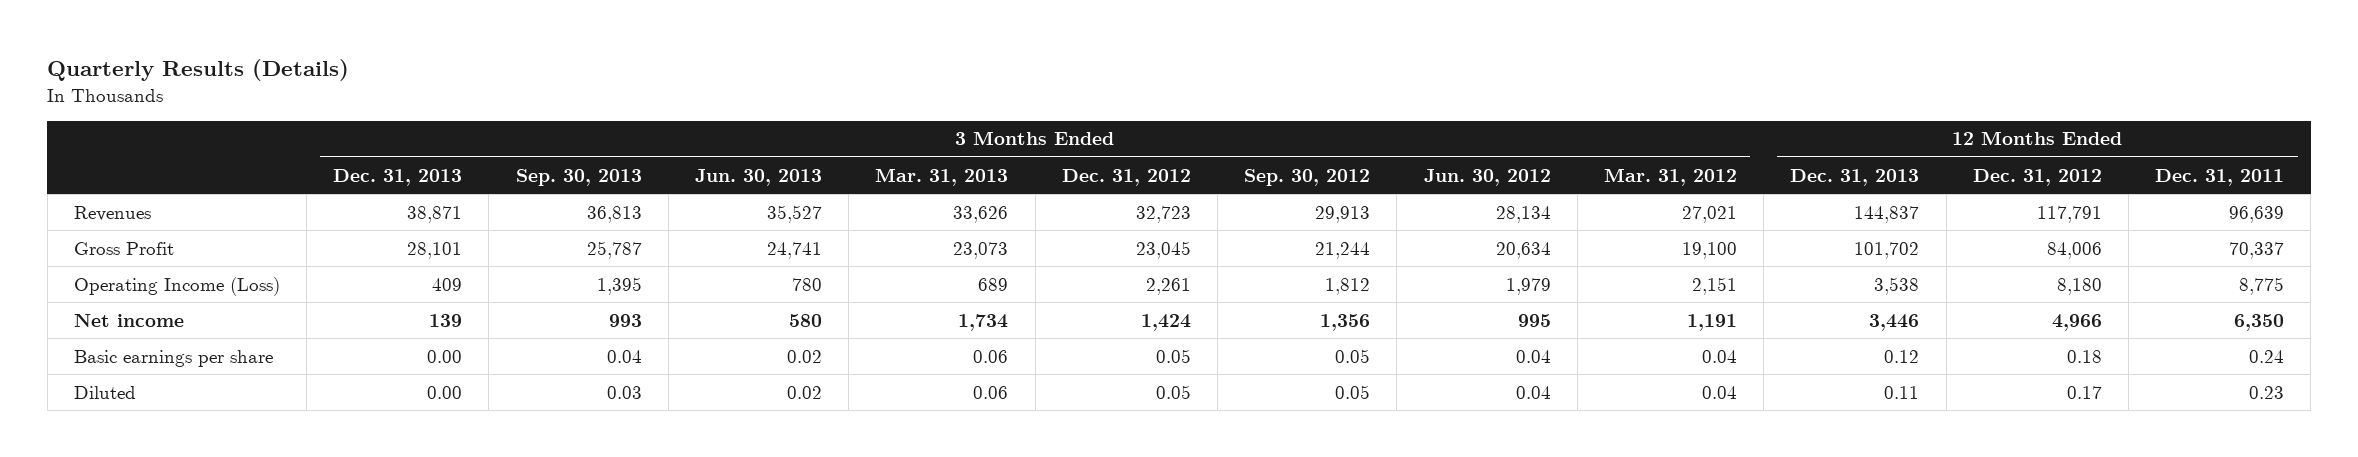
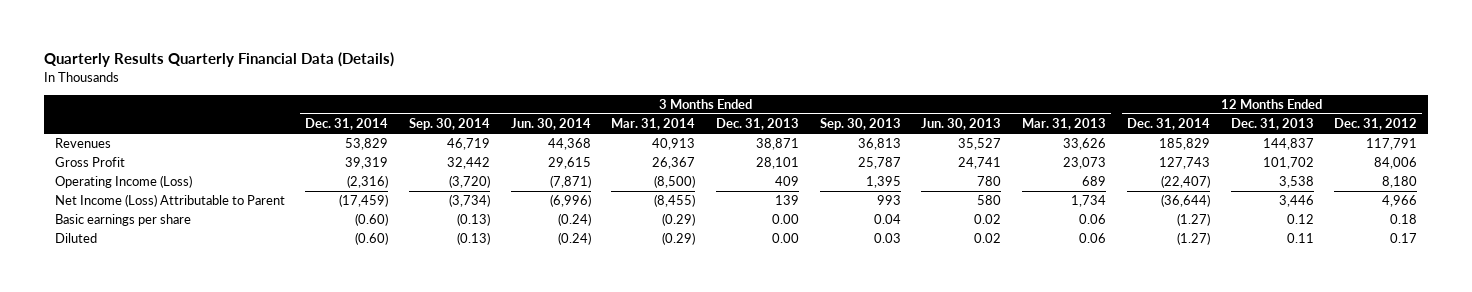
[47,59,350,82] Quarterly Results (Details) -> [44,52,395,68] Quarterly Results Quarterly Financial Data (Details)
[1061,168,1191,186] Dec. 31, 2012 -> none
[1244,168,1371,186] Sep. 30, 2012 -> none
[1423,168,1551,186] Jun. 30, 2012 -> none
[1604,167,1738,186] Mar. 31, 2012 -> none
[2155,168,2285,186] Dec. 31, 2011 -> none
none -> [305,118,389,131] Dec. 31, 2014
none -> [409,118,491,131] Sep. 30, 2014
none -> [510,118,591,131] Jun. 30, 2014
none -> [611,118,696,131] Mar. 31, 2014
none -> [1126,118,1210,131] Dec. 31, 2014
[73,313,184,327] Net income -> [54,194,285,208] Net Income (Loss) Attributable to Parent

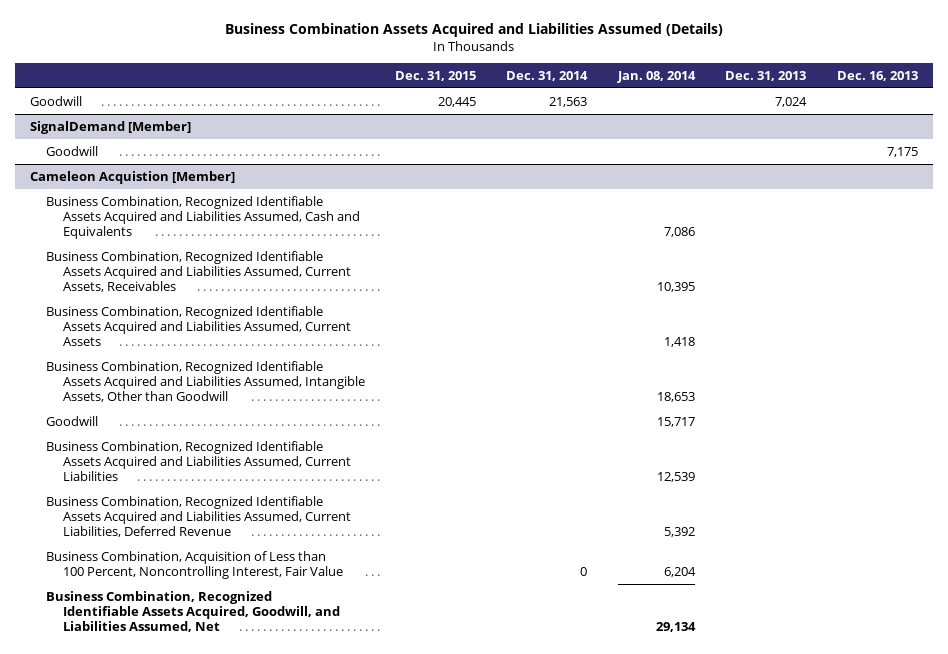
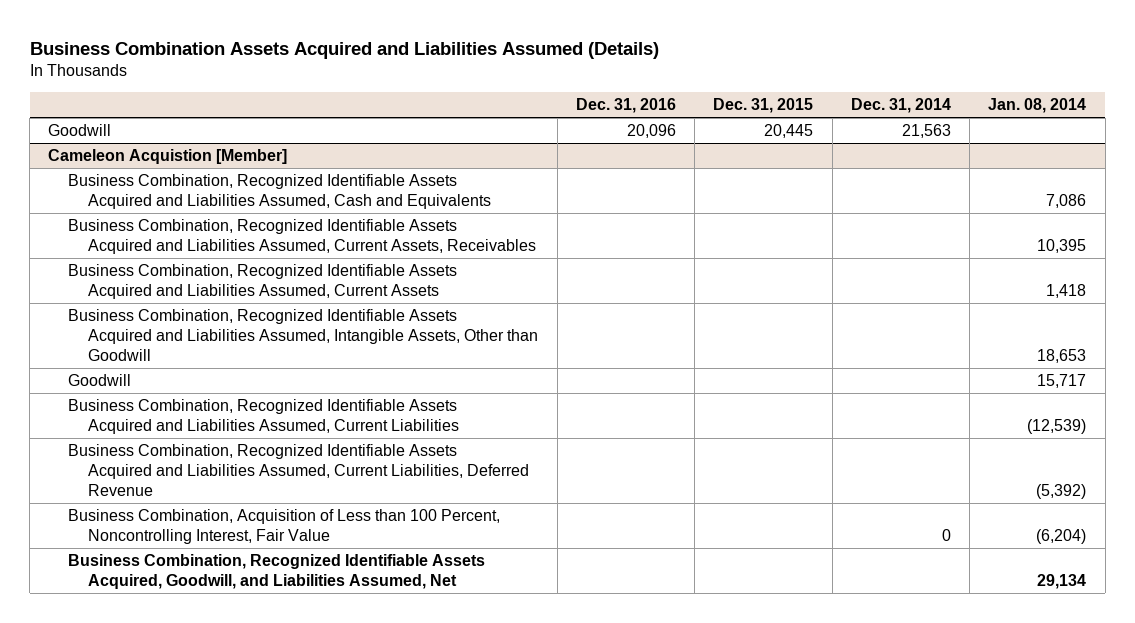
[725,70,807,81] Dec. 31, 2013 -> none
[836,70,918,81] Dec. 16, 2013 -> none
none -> [575,98,676,114] Dec. 31, 2016
[29,120,191,134] SignalDemand [Member] -> none
[46,145,99,156] Goodwill -> none
[656,472,695,483] 12,539 -> [1027,418,1087,434] (12,539)
[663,527,695,538] 5,392 -> [1036,483,1087,499] (5,392)
[663,567,696,578] 6,204 -> [1036,528,1087,544] (6,204)

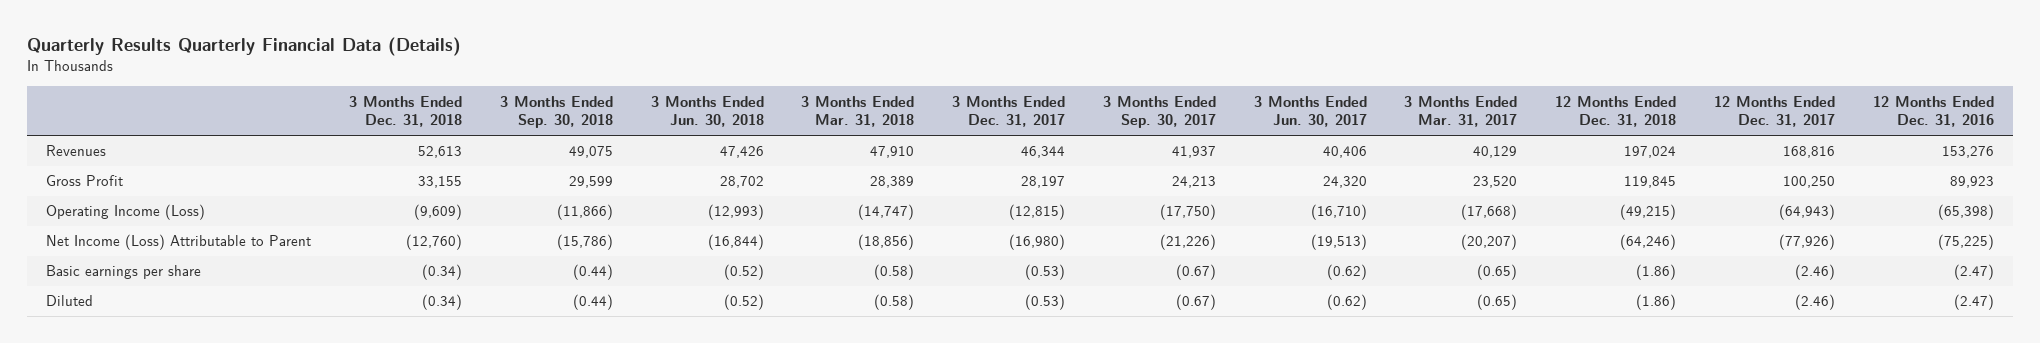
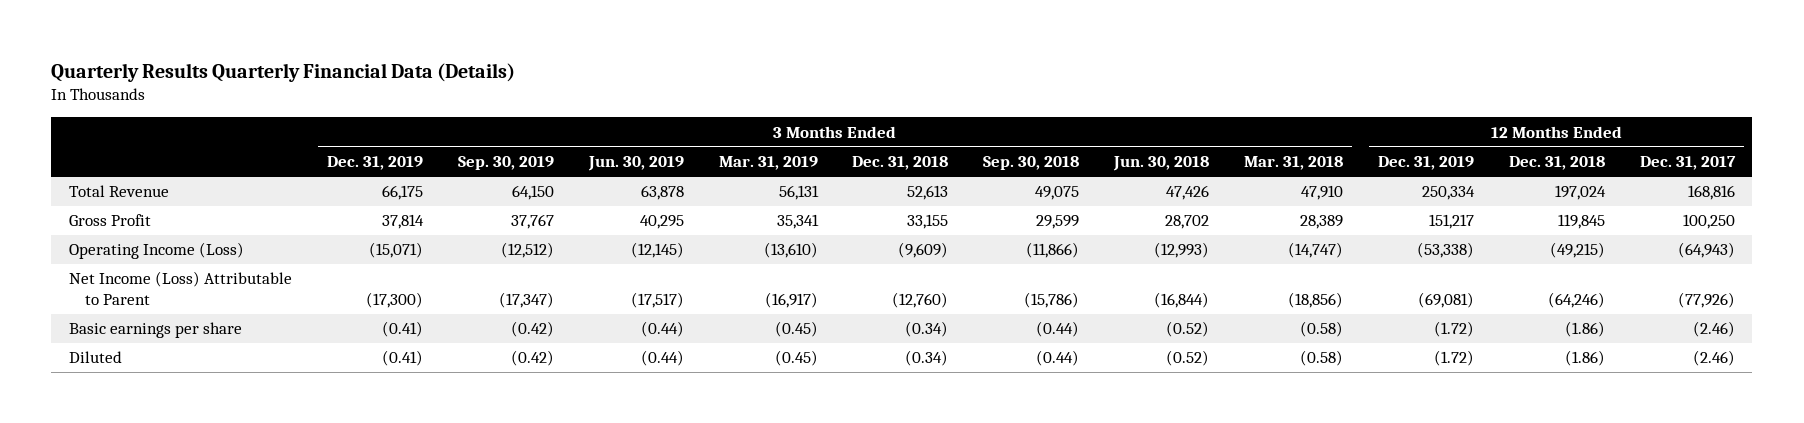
[952,95,1066,128] 3 Months Ended Dec. 31, 2017 -> none
[1102,95,1216,129] 3 Months Ended Sep. 30, 2017 -> none
[1253,95,1367,128] 3 Months Ended Jun. 30, 2017 -> none
[1404,95,1518,128] 3 Months Ended Mar. 31, 2017 -> none
[1872,95,1994,128] 12 Months Ended Dec. 31, 2016 -> none
none -> [326,156,423,171] Dec. 31, 2019
none -> [457,156,554,171] Sep. 30, 2019
none -> [587,156,684,172] Jun. 30, 2019
none -> [718,156,818,171] Mar. 31, 2019
none -> [1378,156,1475,171] Dec. 31, 2019
[46,145,107,157] Revenues -> [68,185,169,198] Total Revenue

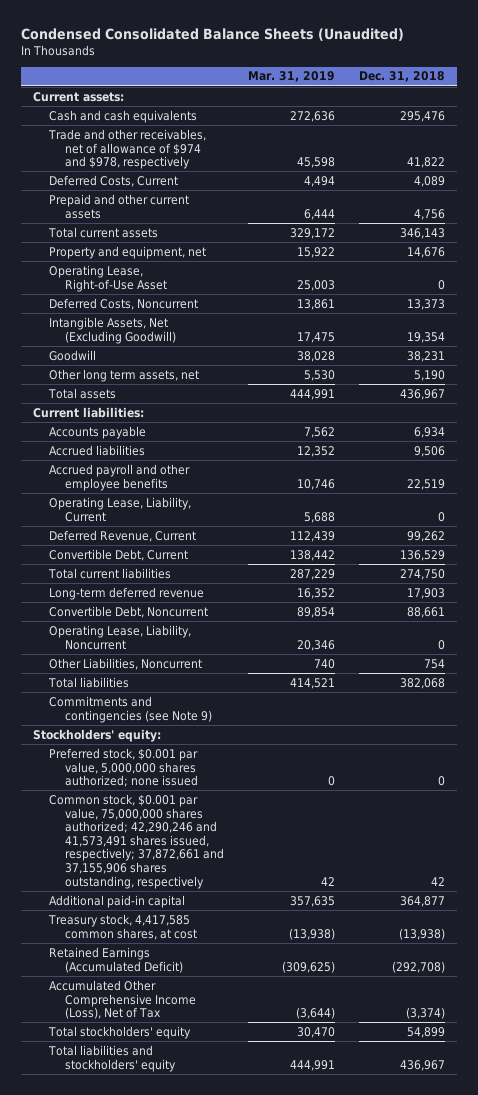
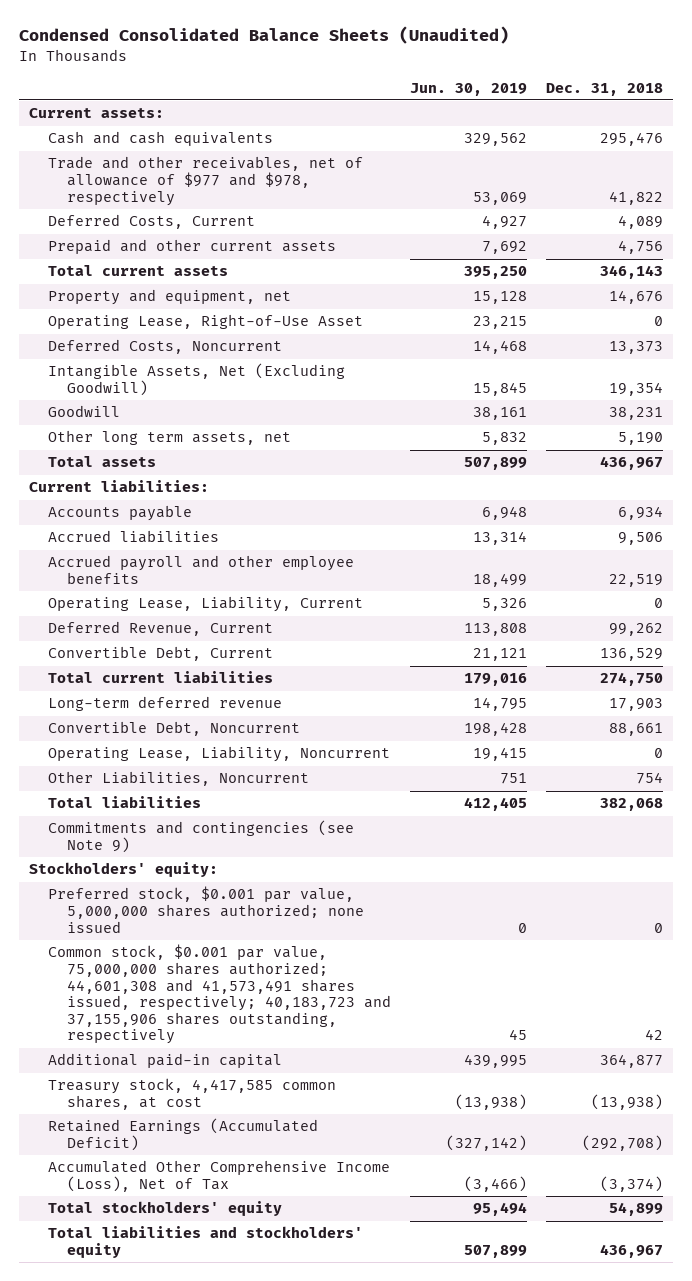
[247,71,335,83] Mar. 31, 2019 -> none
none -> [409,82,527,96] Jun. 30, 2019
[47,128,206,170] Trade and other receivables, net of allowance of $974 and $978, respectively -> [47,156,363,206] Trade and other receivables, net of allowance of $977 and $978, respectively
[48,793,224,889] Common stock, $0.001 par value, 75,000,000 shares authorized; 42,290,246 and 41,573,491 shares issued, respectively; 37,872,661 and 37,155,906 shares outstanding, respectively -> [47,944,391,1045] Common stock, $0.001 par value, 75,000,000 shares authorized; 44,601,308 and 41,573,491 shares issued, respectively; 40,183,723 and 37,155,906 shares outstanding, respectively

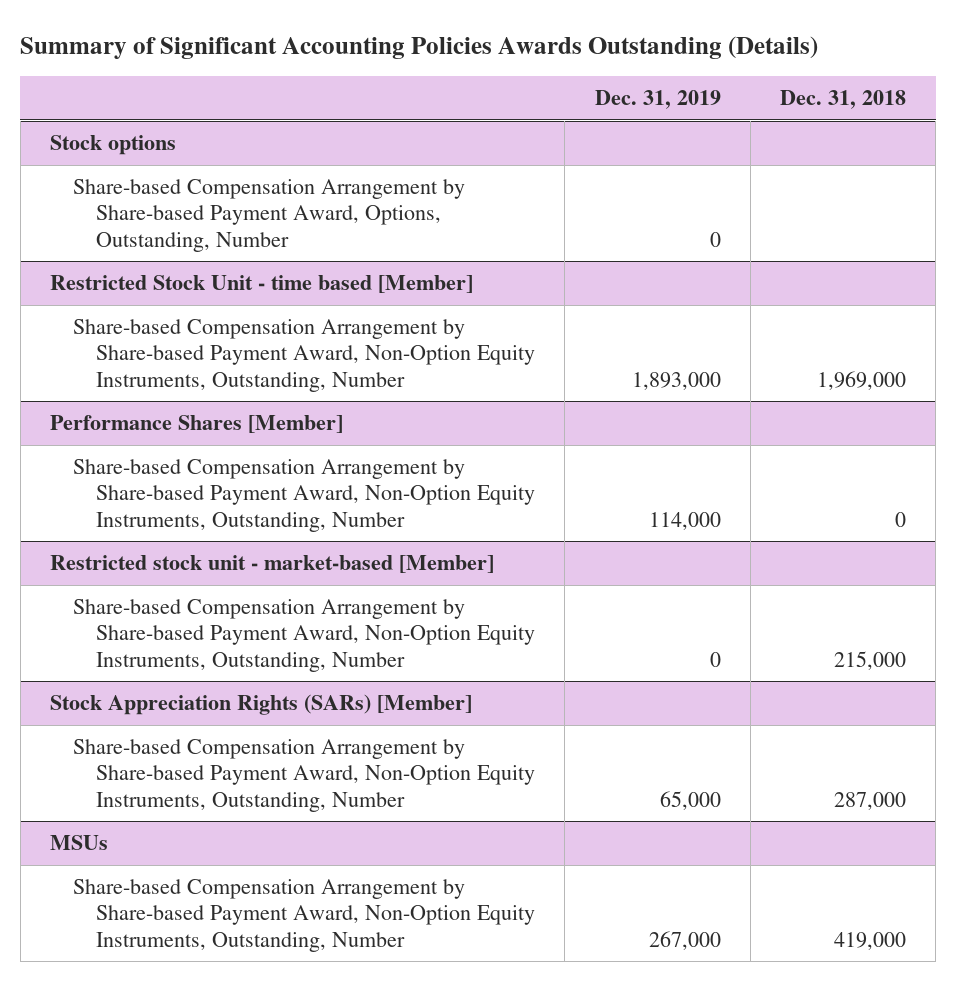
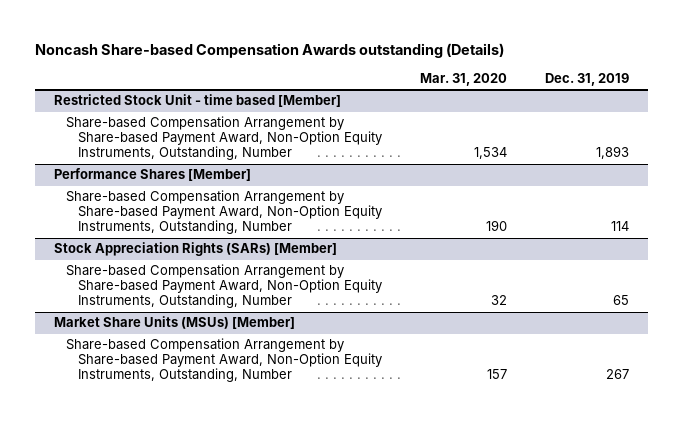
[20,36,819,60] Summary of Significant Accounting Policies Awards Outstanding (Details) -> [34,42,504,58] Noncash Share-based Compensation Awards outstanding (Details)
[780,90,907,110] Dec. 31, 2018 -> none
none -> [420,72,508,86] Mar. 31, 2020
[49,135,176,156] Stock options -> none
[72,179,465,252] Share-based Compensation Arrangement by Share-based Payment Award, Options, Outstanding, Number -> none
[631,371,721,390] 1,893,000 -> [596,146,630,160] 1,893
[49,555,494,574] Restricted stock unit - market-based [Member] -> none
[72,599,536,672] Share-based Compensation Arrangement by Share-based Payment Award, Non-Option Equity Instruments, Outstanding, Number -> none
[648,511,721,530] 114,000 -> [611,221,630,232] 114
[659,790,721,810] 65,000 -> [613,295,630,306] 65
[49,835,108,851] MSUs -> [53,316,295,330] Market Share Units (MSUs) [Member]
[648,930,721,950] 267,000 -> [606,369,630,380] 267

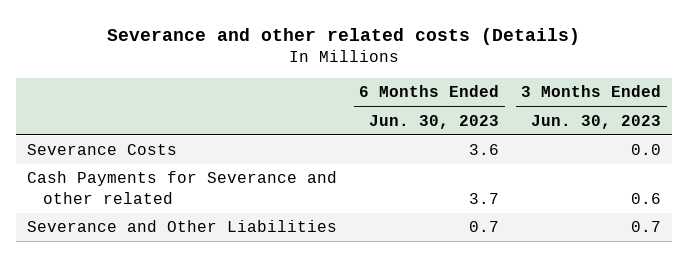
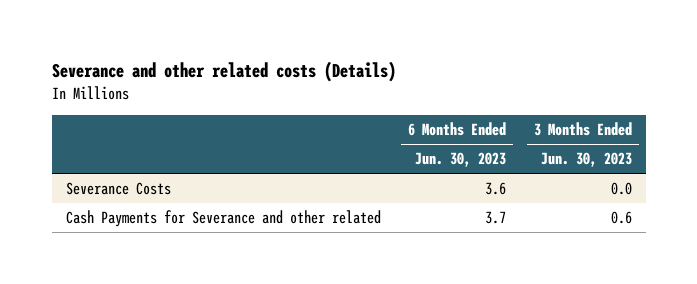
[27,220,338,233] Severance and Other Liabilities -> none

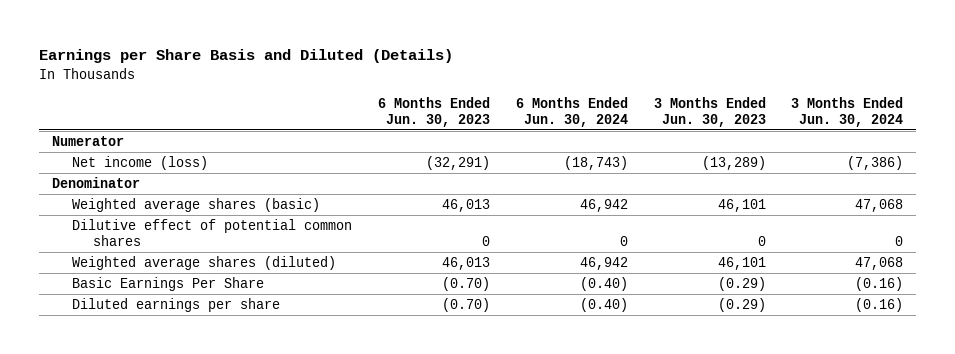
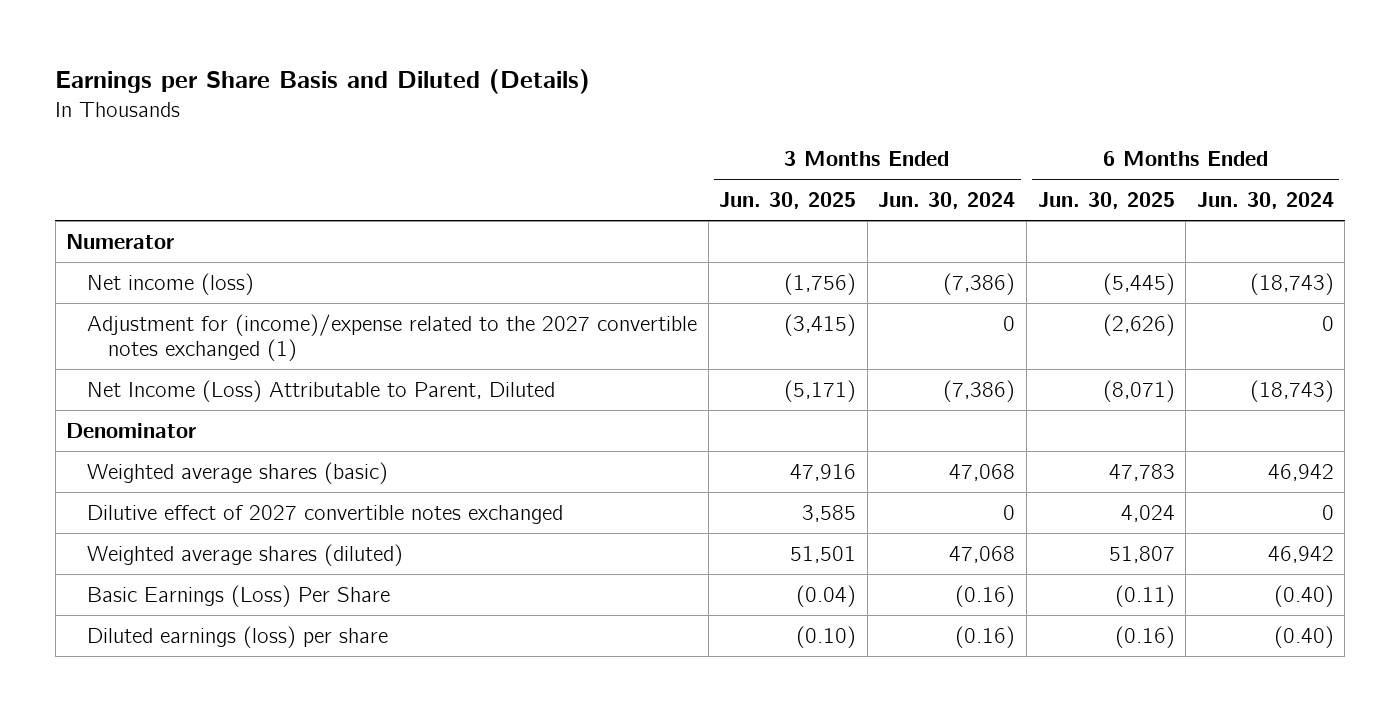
[378,96,491,127] 6 Months Ended Jun. 30, 2023 -> none
[653,96,766,127] 3 Months Ended Jun. 30, 2023 -> none
none -> [719,191,857,209] Jun. 30, 2025
none -> [1037,191,1175,209] Jun. 30, 2025
none -> [87,313,698,361] Adjustment for (income)/expense related to the 2027 convertible notes exchanged (1)
none -> [87,379,556,402] Net Income (Loss) Attributable to Parent, Diluted
[72,219,353,247] Dilutive effect of potential common shares -> [87,504,564,524] Dilutive effect of 2027 convertible notes exchanged
[72,277,265,292] Basic Earnings Per Share -> [87,584,391,607] Basic Earnings (Loss) Per Share
[72,298,281,313] Diluted earnings per share -> [87,625,389,648] Diluted earnings (loss) per share

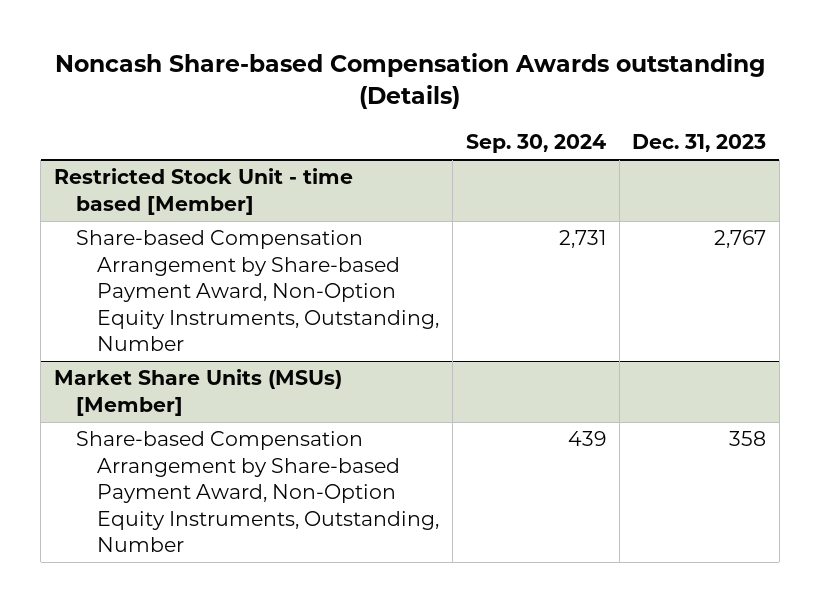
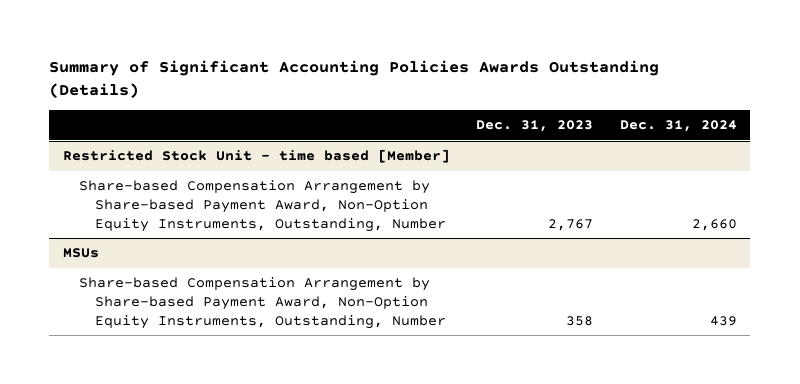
[55,53,766,110] Noncash Share-based Compensation Awards outstanding (Details) -> [49,60,660,99] Summary of Significant Accounting Policies Awards Outstanding (Details)
[465,134,606,154] Sep. 30, 2024 -> none
none -> [619,120,737,133] Dec. 31, 2024
[53,369,342,416] Market Share Units (MSUs) [Member] -> [62,248,99,259] MSUs

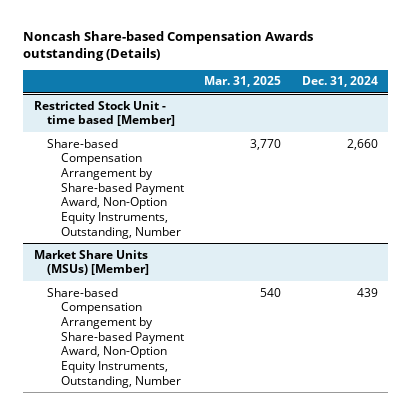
[49,60,660,99] Summary of Significant Accounting Policies Awards Outstanding (Details) -> [23,30,314,62] Noncash Share-based Compensation Awards outstanding (Details)
[476,120,594,133] Dec. 31, 2023 -> none
none -> [204,76,282,88] Mar. 31, 2025
[62,248,99,259] MSUs -> [33,249,150,276] Market Share Units (MSUs) [Member]

